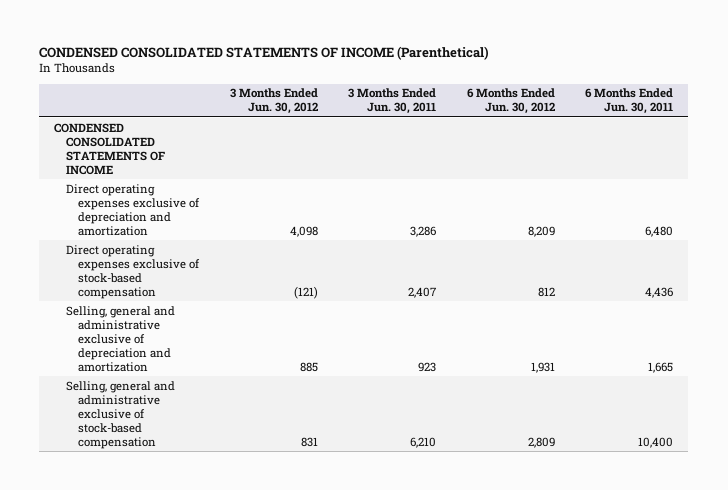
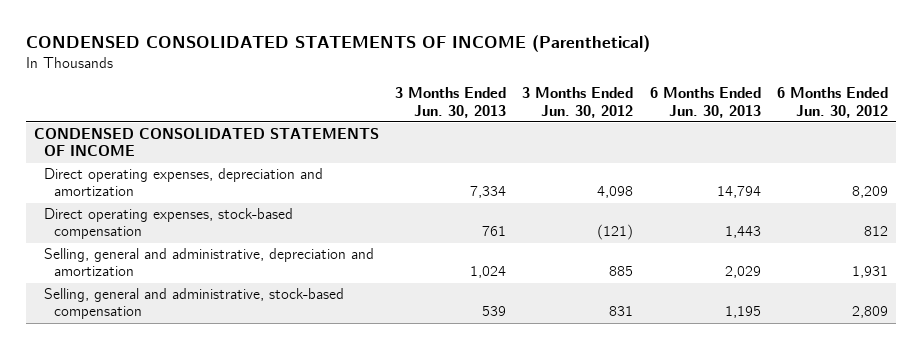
[348,88,437,115] 3 Months Ended Jun. 30, 2011 -> none
[585,88,674,115] 6 Months Ended Jun. 30, 2011 -> none
none -> [395,87,507,118] 3 Months Ended Jun. 30, 2013
none -> [649,87,761,118] 6 Months Ended Jun. 30, 2013
[66,183,201,236] Direct operating expenses exclusive of depreciation and amortization -> [43,168,323,197] Direct operating expenses, depreciation and amortization
[66,244,201,299] Direct operating expenses exclusive of stock-based compensation -> [43,208,293,240] Direct operating expenses, stock-based compensation
[66,305,176,372] Selling, general and administrative exclusive of depreciation and amortization -> [43,248,374,277] Selling, general and administrative, depreciation and amortization
[66,380,176,449] Selling, general and administrative exclusive of stock-based compensation -> [43,288,344,320] Selling, general and administrative, stock-based compensation

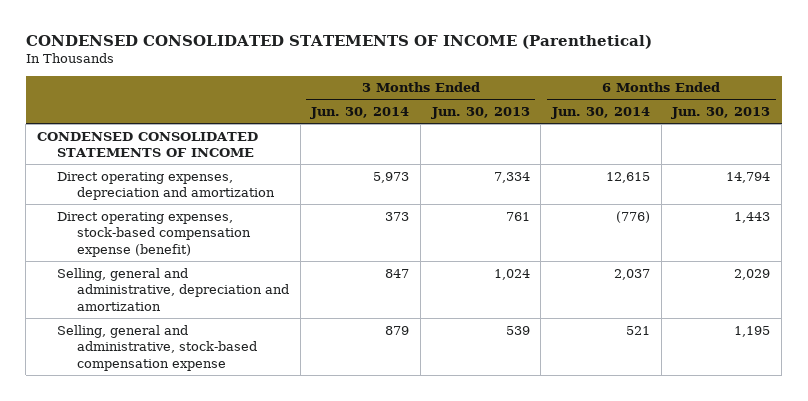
[522,87,634,118] 3 Months Ended Jun. 30, 2012 -> none
[777,87,889,118] 6 Months Ended Jun. 30, 2012 -> none
none -> [310,106,410,119] Jun. 30, 2014
none -> [551,106,651,119] Jun. 30, 2014
[43,208,293,240] Direct operating expenses, stock-based compensation -> [57,211,252,257] Direct operating expenses, stock-based compensation expense (benefit)
[43,288,344,320] Selling, general and administrative, stock-based compensation -> [57,324,258,371] Selling, general and administrative, stock-based compensation expense

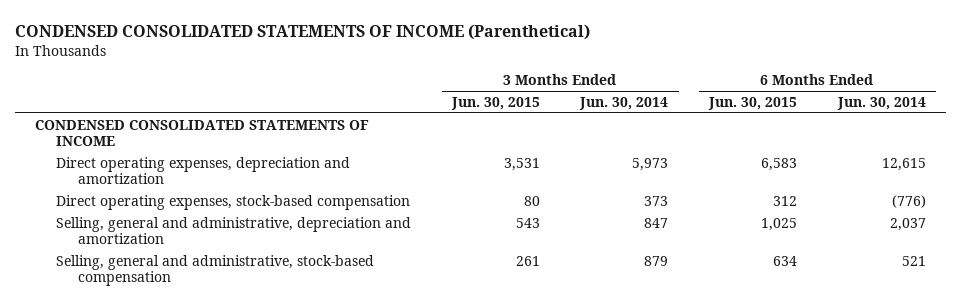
[430,106,530,119] Jun. 30, 2013 -> none
[671,106,771,119] Jun. 30, 2013 -> none
none -> [450,97,540,111] Jun. 30, 2015
none -> [708,97,798,111] Jun. 30, 2015
[57,211,252,257] Direct operating expenses, stock-based compensation expense (benefit) -> [56,194,411,210] Direct operating expenses, stock-based compensation
[57,324,258,371] Selling, general and administrative, stock-based compensation expense -> [56,254,375,287] Selling, general and administrative, stock-based compensation

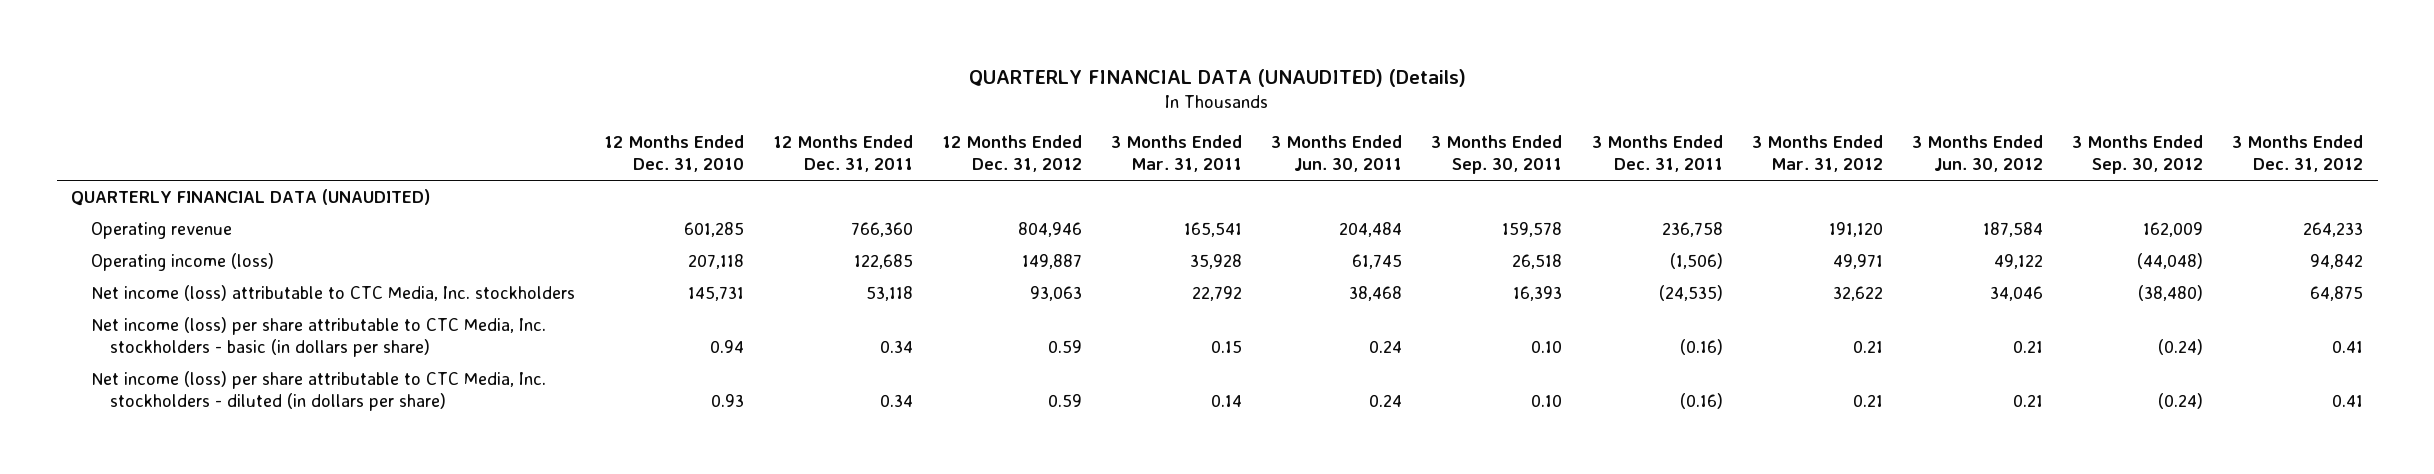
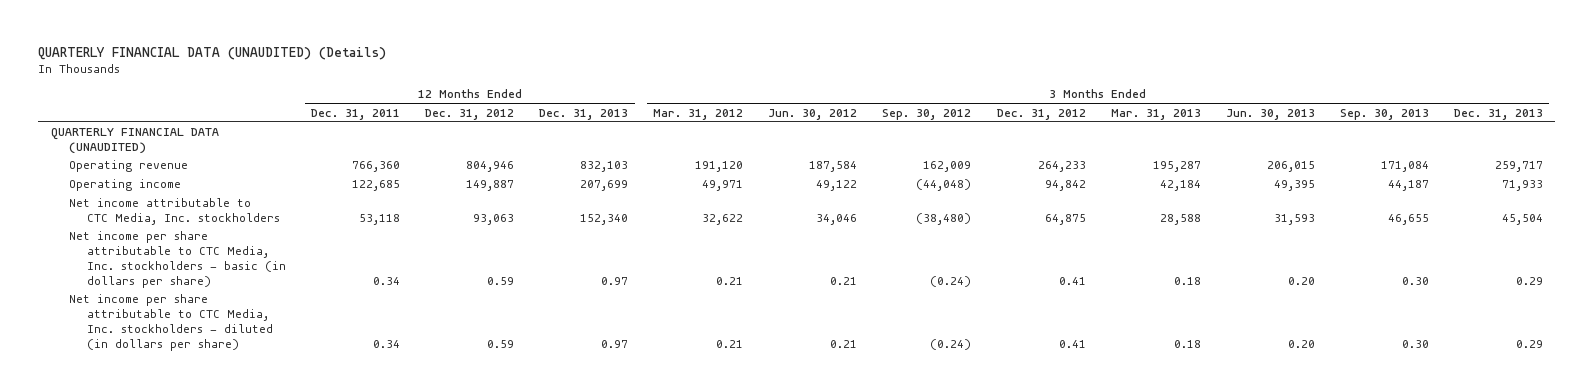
[603,135,744,173] 12 Months Ended Dec. 31, 2010 -> none
[1111,135,1243,173] 3 Months Ended Mar. 31, 2011 -> none
[1271,135,1403,173] 3 Months Ended Jun. 30, 2011 -> none
[1431,135,1563,175] 3 Months Ended Sep. 30, 2011 -> none
[1591,135,1723,173] 3 Months Ended Dec. 31, 2011 -> none
none -> [539,108,629,120] Dec. 31, 2013
none -> [1110,108,1201,120] Mar. 31, 2013
none -> [1225,108,1315,120] Jun. 30, 2013
none -> [1339,108,1429,120] Sep. 30, 2013
none -> [1453,108,1543,120] Dec. 31, 2013
[90,253,274,272] Operating income (loss) -> [69,179,182,192] Operating income
[90,285,575,302] Net income (loss) attributable to CTC Media, Inc. stockholders -> [69,198,281,226] Net income attributable to CTC Media, Inc. stockholders
[90,317,546,357] Net income (loss) per share attributable to CTC Media, Inc. stockholders - basic (in dollars per share) -> [69,231,287,288] Net income per share attributable to CTC Media, Inc. stockholders - basic (in dollars per share)
[90,371,546,411] Net income (loss) per share attributable to CTC Media, Inc. stockholders - diluted (in dollars per share) -> [69,294,274,351] Net income per share attributable to CTC Media, Inc. stockholders - diluted (in dollars per share)

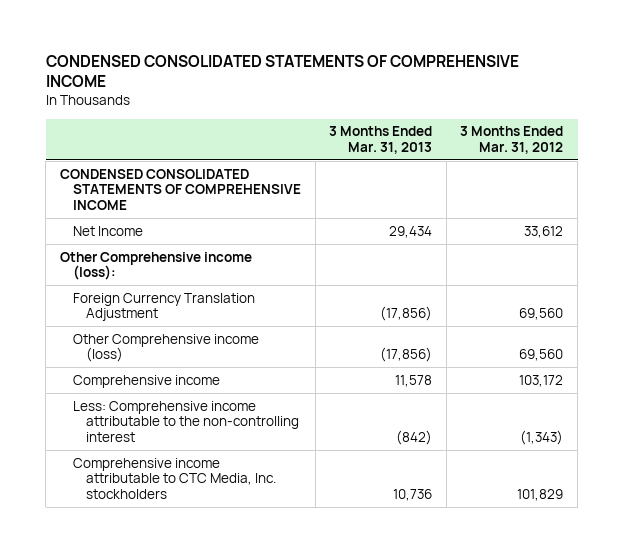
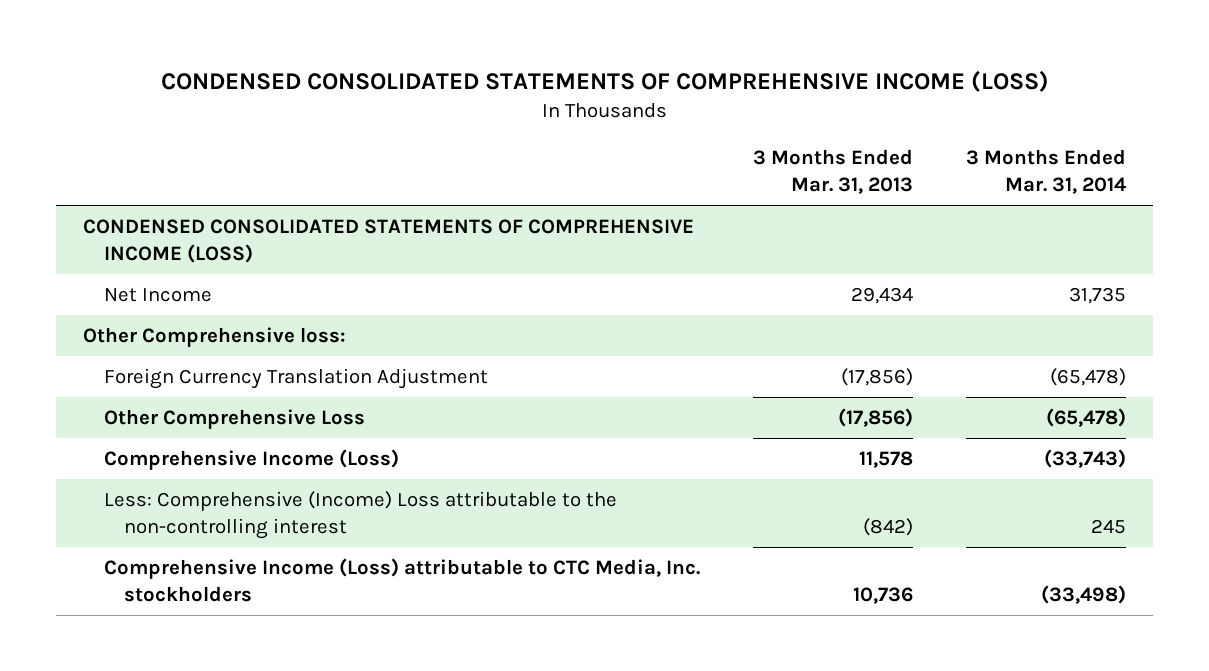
[45,54,519,88] CONDENSED CONSOLIDATED STATEMENTS OF COMPREHENSIVE INCOME -> [160,69,1049,92] CONDENSED CONSOLIDATED STATEMENTS OF COMPREHENSIVE INCOME (LOSS)
[460,126,564,154] 3 Months Ended Mar. 31, 2012 -> none
none -> [966,149,1127,195] 3 Months Ended Mar. 31, 2014
[60,168,302,211] CONDENSED CONSOLIDATED STATEMENTS OF COMPREHENSIVE INCOME -> [83,219,695,263] CONDENSED CONSOLIDATED STATEMENTS OF COMPREHENSIVE INCOME (LOSS)
[60,251,253,281] Other Comprehensive income (loss): -> [83,327,347,348] Other Comprehensive loss:
[73,333,260,363] Other Comprehensive income (loss) -> [103,409,365,430] Other Comprehensive Loss
[73,374,221,388] Comprehensive income -> [103,449,399,471] Comprehensive Income (Loss)
[73,400,300,443] Less: Comprehensive income attributable to the non-controlling interest -> [103,491,617,539] Less: Comprehensive (Income) Loss attributable to the non-controlling interest
[73,457,277,500] Comprehensive income attributable to CTC Media, Inc. stockholders -> [103,558,700,602] Comprehensive Income (Loss) attributable to CTC Media, Inc. stockholders

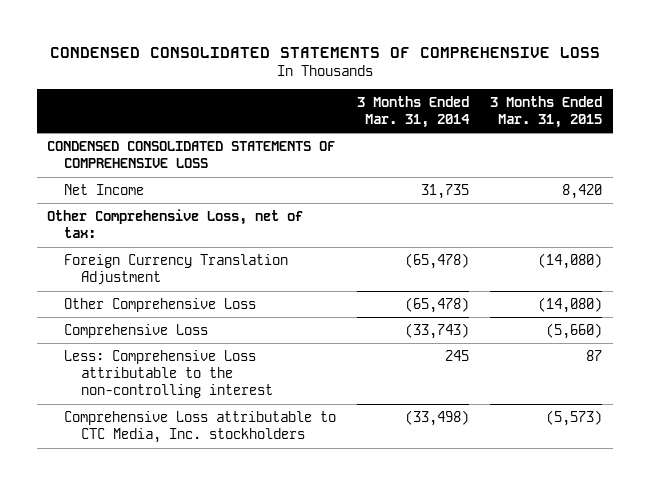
[160,69,1049,92] CONDENSED CONSOLIDATED STATEMENTS OF COMPREHENSIVE INCOME (LOSS) -> [49,46,600,58] CONDENSED CONSOLIDATED STATEMENTS OF COMPREHENSIVE LOSS
[752,149,913,195] 3 Months Ended Mar. 31, 2013 -> none
none -> [490,95,603,128] 3 Months Ended Mar. 31, 2015
[83,219,695,263] CONDENSED CONSOLIDATED STATEMENTS OF COMPREHENSIVE INCOME (LOSS) -> [47,140,336,169] CONDENSED CONSOLIDATED STATEMENTS OF COMPREHENSIVE LOSS
[83,327,347,348] Other Comprehensive loss: -> [47,208,304,239] Other Comprehensive Loss, net of tax:
[103,449,399,471] Comprehensive Income (Loss) -> [64,323,209,338] Comprehensive Loss
[103,491,617,539] Less: Comprehensive (Income) Loss attributable to the non-controlling interest -> [64,349,274,399] Less: Comprehensive Loss attributable to the non-controlling interest
[103,558,700,602] Comprehensive Income (Loss) attributable to CTC Media, Inc. stockholders -> [64,410,337,444] Comprehensive Loss attributable to CTC Media, Inc. stockholders

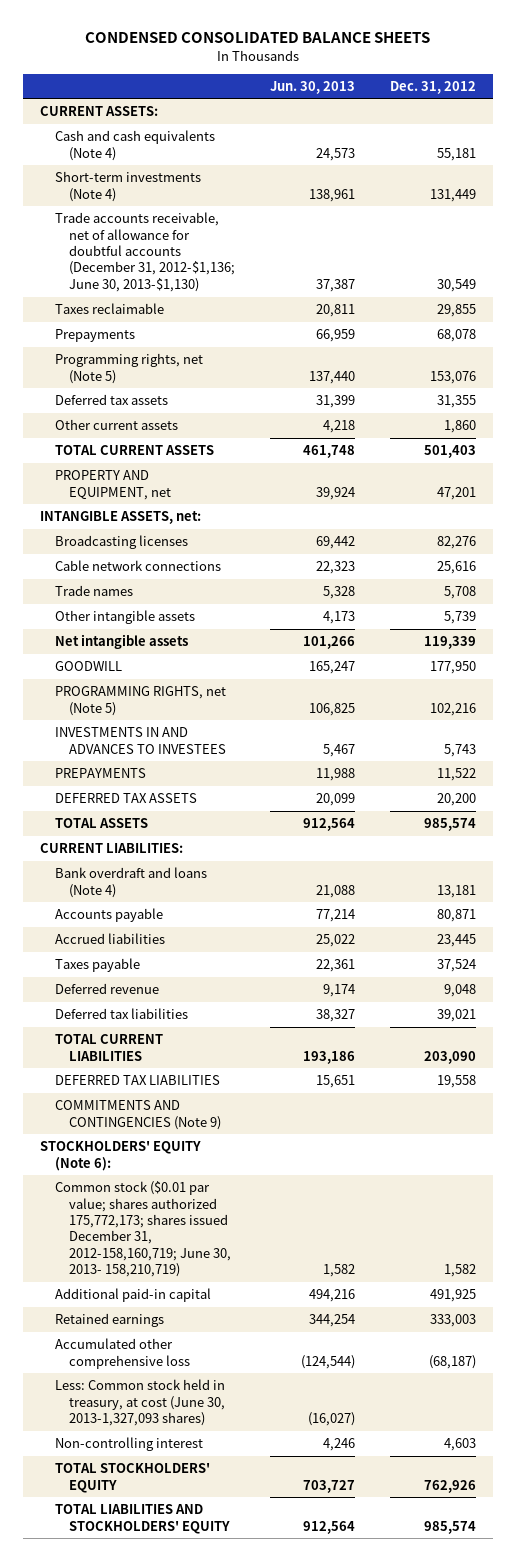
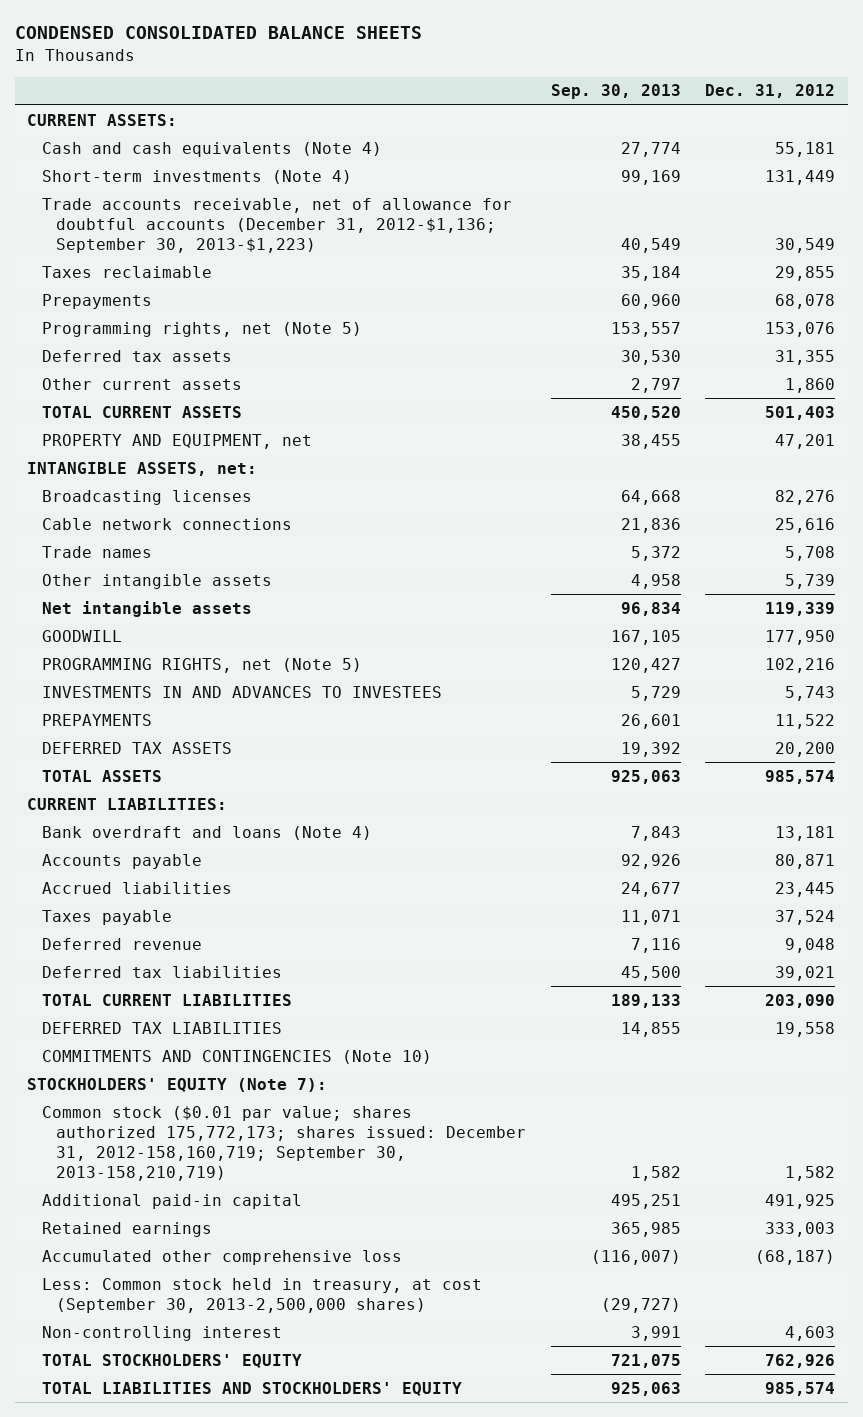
[270,80,356,94] Jun. 30, 2013 -> none
none -> [550,84,681,100] Sep. 30, 2013
[54,212,236,292] Trade accounts receivable, net of allowance for doubtful accounts (December 31, 2012-$1,136; June 30, 2013-$1,130) -> [41,197,512,253] Trade accounts receivable, net of allowance for doubtful accounts (December 31, 2012-$1,136; September 30, 2013-$1,223)
[54,1100,222,1130] COMMITMENTS AND CONTINGENCIES (Note 9) -> [41,1049,432,1064] COMMITMENTS AND CONTINGENCIES (Note 10)
[40,1141,202,1171] STOCKHOLDERS' EQUITY (Note 6): -> [27,1077,328,1092] STOCKHOLDERS' EQUITY (Note 7):
[54,1181,232,1278] Common stock ($0.01 par value; shares authorized 175,772,173; shares issued December 31, 2012-158,160,719; June 30, 2013- 158,210,719) -> [41,1105,527,1182] Common stock ($0.01 par value; shares authorized 175,772,173; shares issued: December 31, 2012-158,160,719; September 30, 2013-158,210,719)
[54,1379,226,1426] Less: Common stock held in treasury, at cost (June 30, 2013-1,327,093 shares) -> [41,1277,482,1313] Less: Common stock held in treasury, at cost (September 30, 2013-2,500,000 shares)

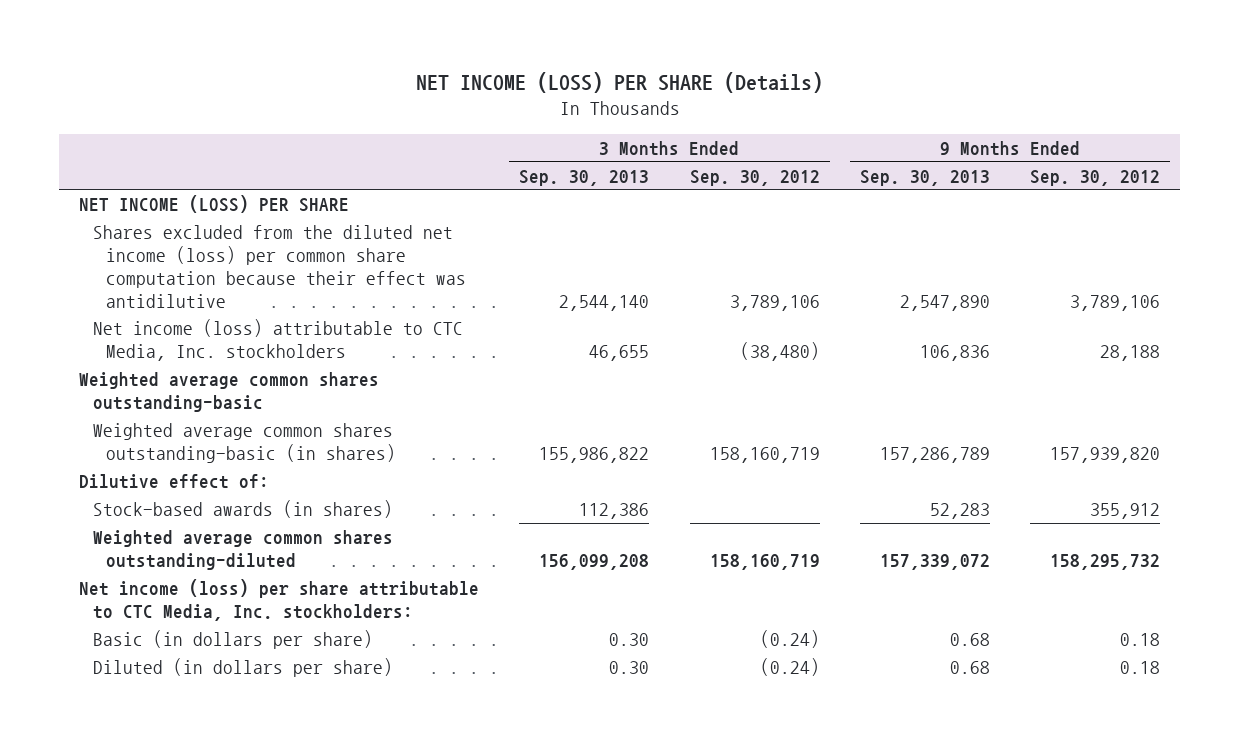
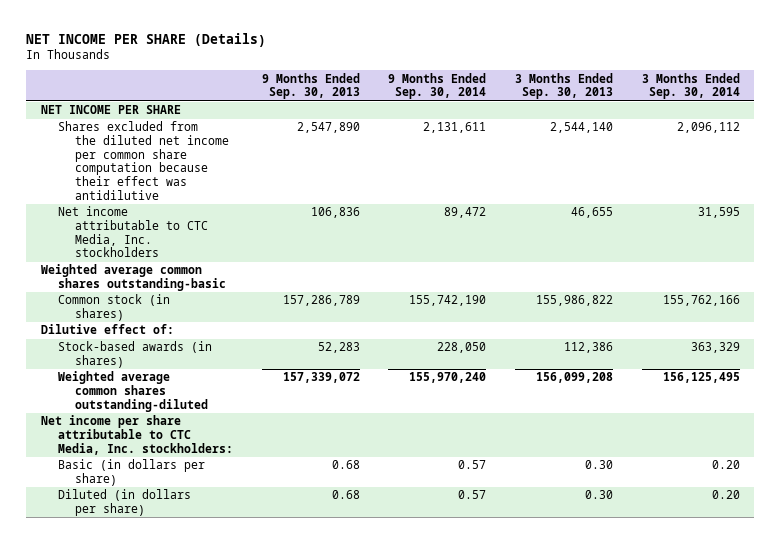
[415,71,823,93] NET INCOME (LOSS) PER SHARE (Details) -> [26,32,267,47] NET INCOME PER SHARE (Details)
[689,169,820,186] Sep. 30, 2012 -> none
[1030,169,1161,186] Sep. 30, 2012 -> none
none -> [388,72,487,100] 9 Months Ended Sep. 30, 2014
none -> [642,72,741,100] 3 Months Ended Sep. 30, 2014
[79,195,350,214] NET INCOME (LOSS) PER SHARE -> [40,105,181,115] NET INCOME PER SHARE
[92,225,467,308] Shares excluded from the diluted net income (loss) per common share computation because their effect was antidilutive -> [57,121,230,200] Shares excluded from the diluted net income per common share computation because their effect was antidilutive
[92,319,463,361] Net income (loss) attributable to CTC Media, Inc. stockholders -> [57,206,209,258] Net income attributable to CTC Media, Inc. stockholders
[92,423,397,463] Weighted average common shares outstanding-basic (in shares) -> [57,294,170,322] Common stock (in shares)
[79,579,480,621] Net income (loss) per share attributable to CTC Media, Inc. stockholders: -> [40,415,233,455] Net income per share attributable to CTC Media, Inc. stockholders:

